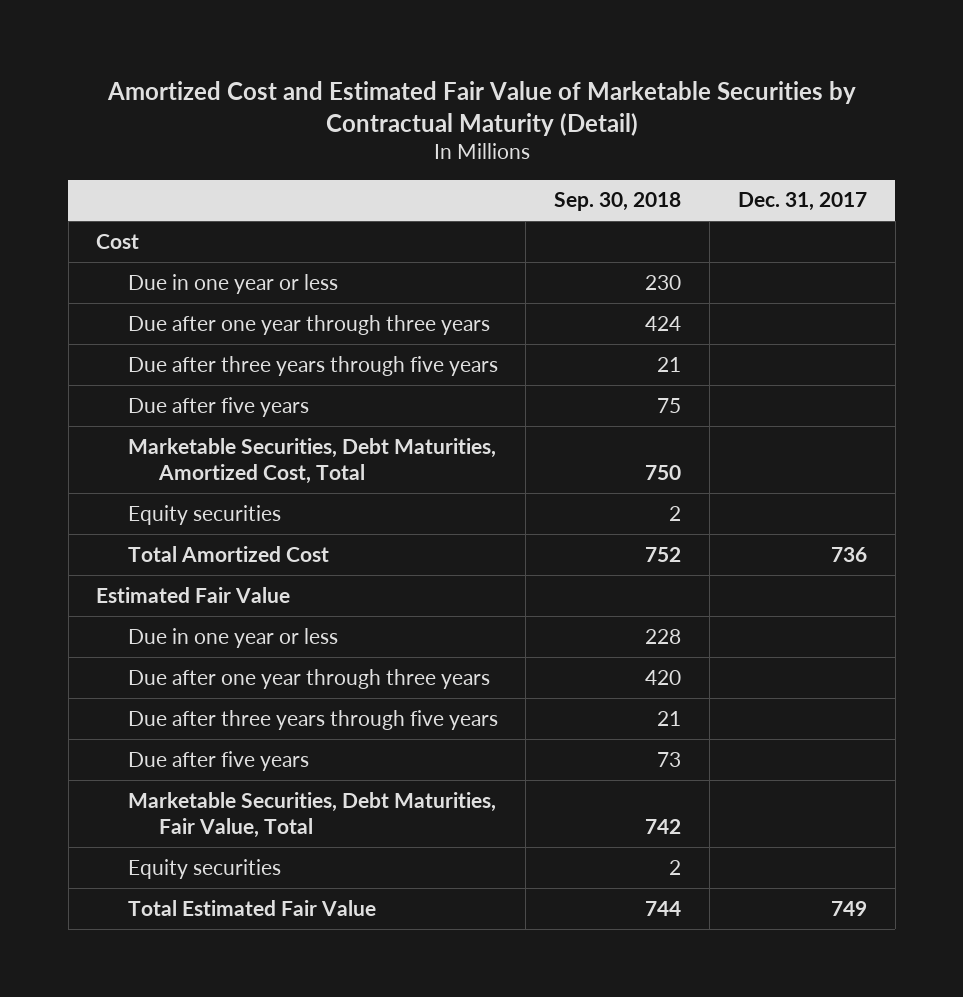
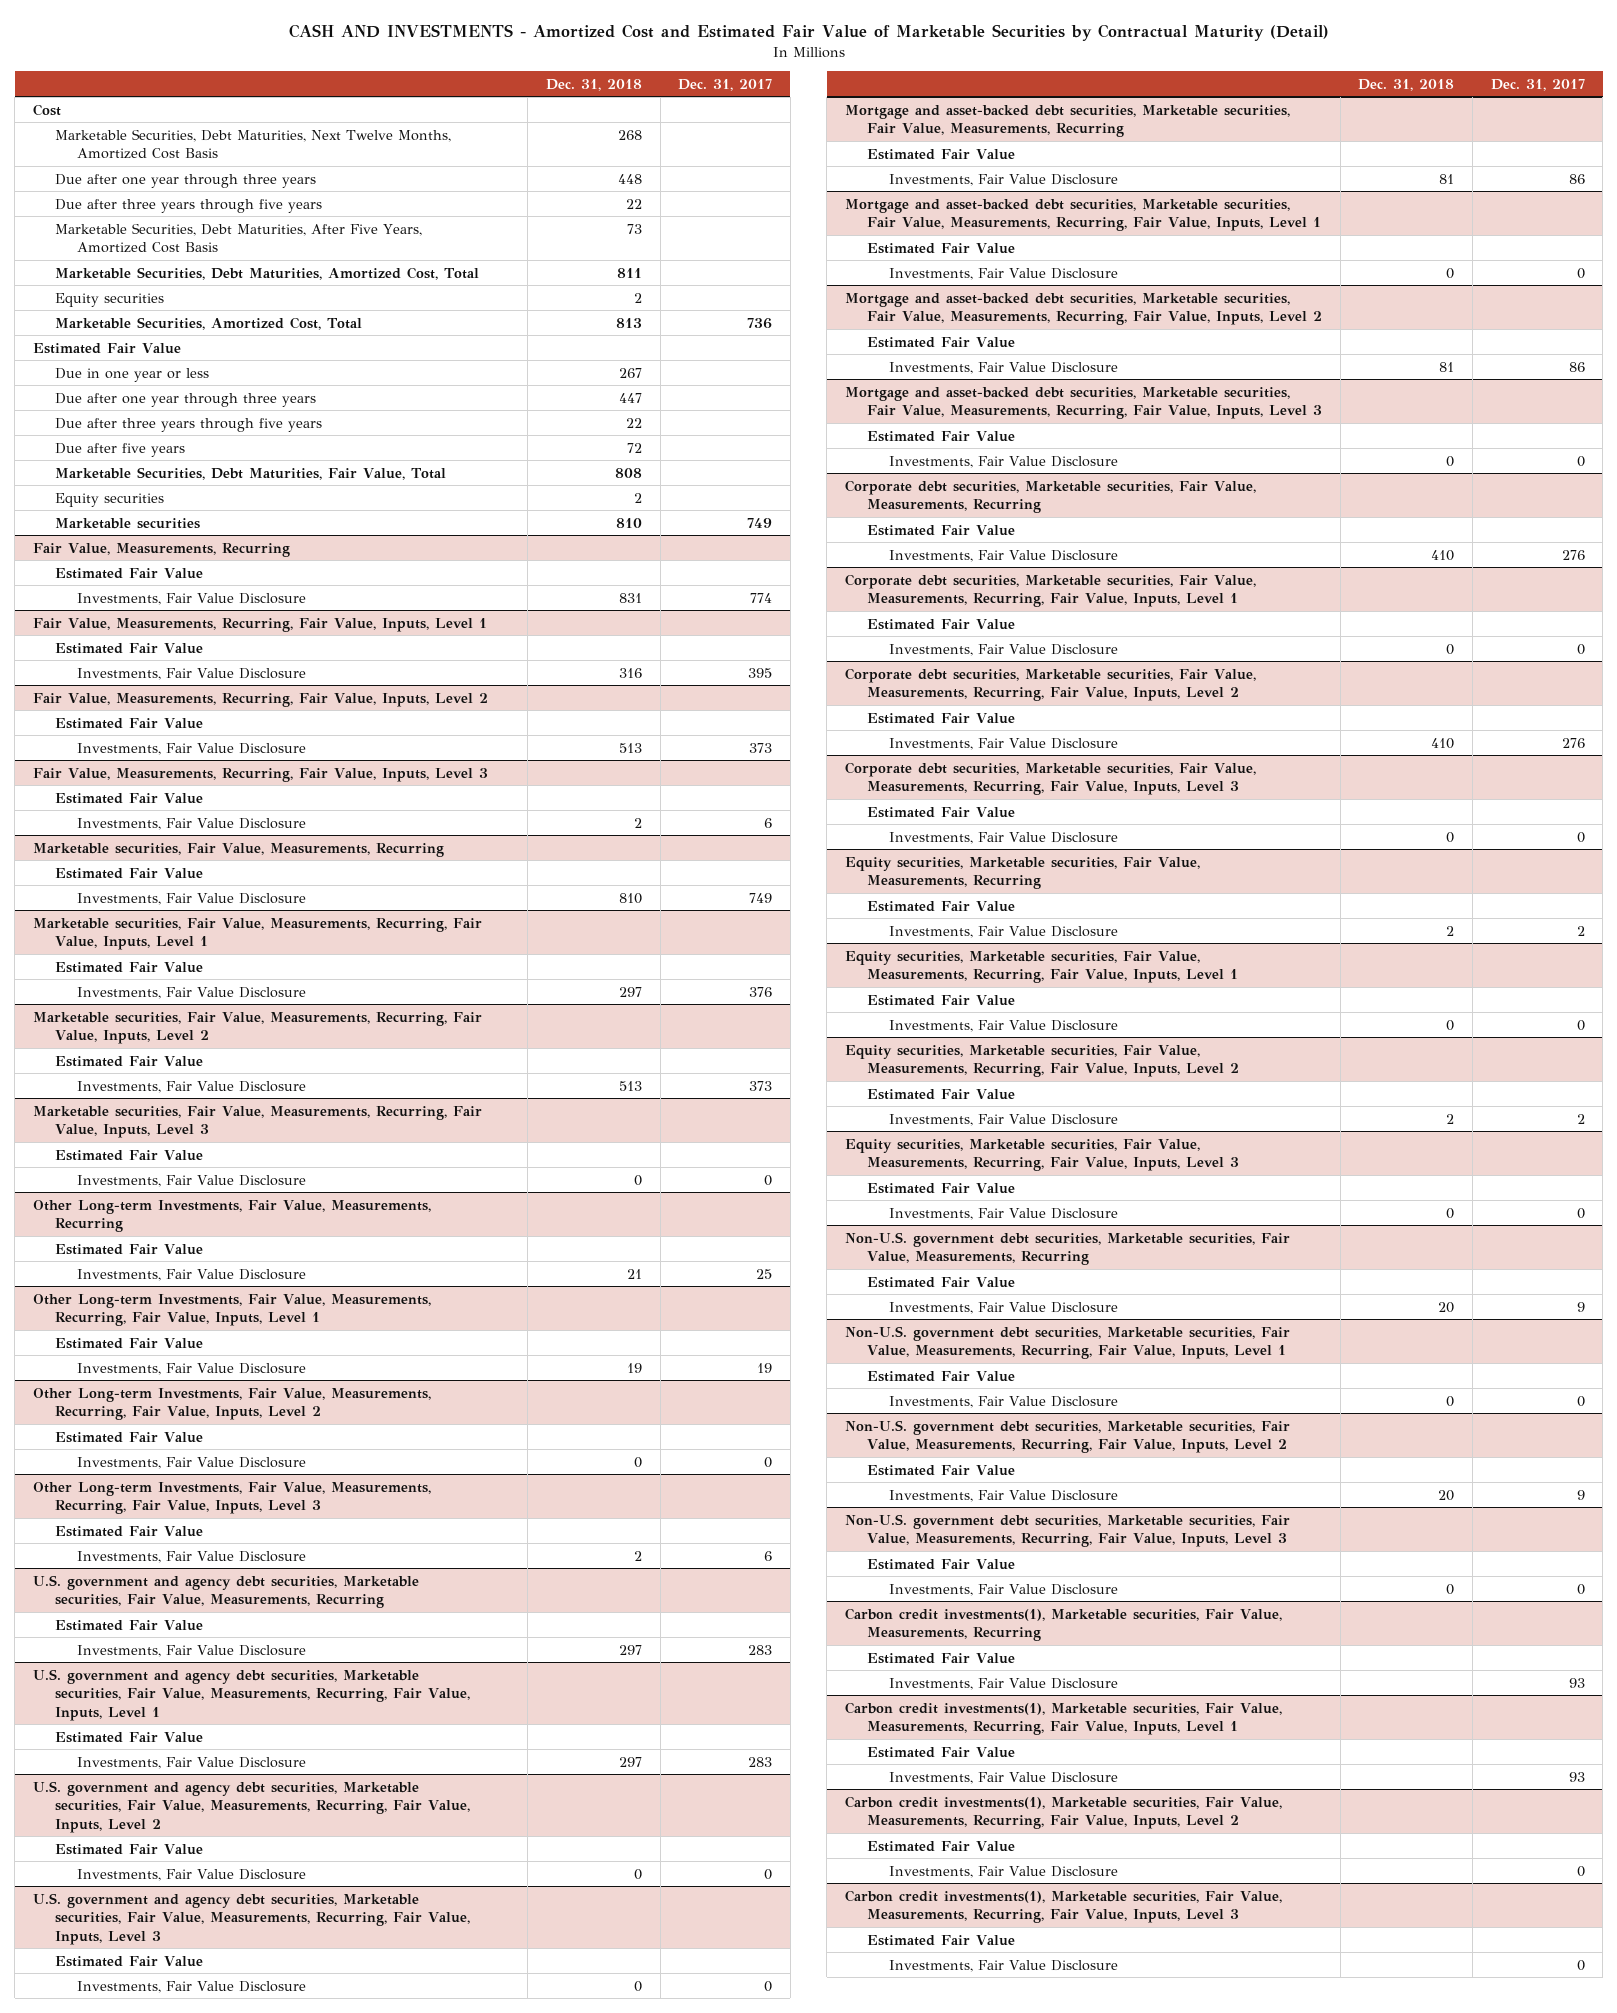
[106,80,856,136] Amortized Cost and Estimated Fair Value of Marketable Securities by Contractual Maturity (Detail) -> [288,24,1329,42] CASH AND INVESTMENTS - Amortized Cost and Estimated Fair Value of Marketable Securities by Contractual Maturity (Detail)
[554,192,682,212] Sep. 30, 2018 -> none
none -> [546,78,643,91] Dec. 31, 2018
[127,273,338,294] Due in one year or less -> [54,128,451,160] Marketable Securities, Debt Maturities, Next Twelve Months, Amortized Cost Basis
[127,396,309,417] Due after five years -> [54,222,422,254] Marketable Securities, Debt Maturities, After Five Years, Amortized Cost Basis
[127,545,329,562] Total Amortized Cost -> [54,316,362,330] Marketable Securities, Amortized Cost, Total
[127,899,376,916] Total Estimated Fair Value -> [54,517,200,529] Marketable securities
none -> [32,542,290,557] Fair Value, Measurements, Recurring
none -> [54,567,203,579] Estimated Fair Value
none -> [76,592,306,605] Investments, Fair Value Disclosure
none -> [32,617,487,632] Fair Value, Measurements, Recurring, Fair Value, Inputs, Level 1
none -> [54,642,203,654] Estimated Fair Value
none -> [76,667,306,680] Investments, Fair Value Disclosure
none -> [32,692,488,707] Fair Value, Measurements, Recurring, Fair Value, Inputs, Level 2
none -> [54,717,203,729] Estimated Fair Value
none -> [76,742,306,755] Investments, Fair Value Disclosure
none -> [32,767,488,782] Fair Value, Measurements, Recurring, Fair Value, Inputs, Level 3
none -> [54,792,203,804] Estimated Fair Value
none -> [76,817,306,830] Investments, Fair Value Disclosure
none -> [32,842,444,857] Marketable securities, Fair Value, Measurements, Recurring
none -> [54,867,203,879] Estimated Fair Value
none -> [76,892,306,905] Investments, Fair Value Disclosure
none -> [32,917,482,951] Marketable securities, Fair Value, Measurements, Recurring, Fair Value, Inputs, Level 1
none -> [54,961,203,973] Estimated Fair Value
none -> [76,986,306,999] Investments, Fair Value Disclosure
none -> [32,1011,482,1045] Marketable securities, Fair Value, Measurements, Recurring, Fair Value, Inputs, Level 2
none -> [54,1055,203,1067] Estimated Fair Value
none -> [76,1080,306,1093] Investments, Fair Value Disclosure
none -> [32,1105,482,1139] Marketable securities, Fair Value, Measurements, Recurring, Fair Value, Inputs, Level 3
none -> [54,1149,203,1161] Estimated Fair Value
none -> [76,1174,306,1187] Investments, Fair Value Disclosure
none -> [32,1199,431,1233] Other Long-term Investments, Fair Value, Measurements, Recurring
none -> [54,1243,203,1255] Estimated Fair Value
none -> [76,1268,306,1281] Investments, Fair Value Disclosure
none -> [32,1293,431,1327] Other Long-term Investments, Fair Value, Measurements, Recurring, Fair Value, Inputs, Level 1
none -> [54,1337,203,1349] Estimated Fair Value
none -> [76,1362,306,1375] Investments, Fair Value Disclosure
none -> [32,1387,431,1421] Other Long-term Investments, Fair Value, Measurements, Recurring, Fair Value, Inputs, Level 2
none -> [54,1431,203,1443] Estimated Fair Value
none -> [76,1456,306,1469] Investments, Fair Value Disclosure
none -> [32,1481,431,1515] Other Long-term Investments, Fair Value, Measurements, Recurring, Fair Value, Inputs, Level 3
none -> [54,1525,203,1537] Estimated Fair Value
none -> [76,1550,306,1563] Investments, Fair Value Disclosure
none -> [32,1574,419,1609] U.S. government and agency debt securities, Marketable securities, Fair Value, Measurements, Recurring
none -> [54,1619,203,1631] Estimated Fair Value
none -> [76,1644,306,1657] Investments, Fair Value Disclosure
none -> [32,1668,470,1721] U.S. government and agency debt securities, Marketable securities, Fair Value, Measurements, Recurring, Fair Value, Inputs, Level 1
none -> [54,1731,203,1743] Estimated Fair Value
none -> [76,1756,306,1769] Investments, Fair Value Disclosure
none -> [32,1780,470,1833] U.S. government and agency debt securities, Marketable securities, Fair Value, Measurements, Recurring, Fair Value, Inputs, Level 2
none -> [54,1843,203,1855] Estimated Fair Value
none -> [76,1868,306,1881] Investments, Fair Value Disclosure
none -> [32,1892,470,1945] U.S. government and agency debt securities, Marketable securities, Fair Value, Measurements, Recurring, Fair Value, Inputs, Level 3
none -> [54,1955,203,1967] Estimated Fair Value
none -> [76,1980,306,1993] Investments, Fair Value Disclosure
none -> [844,104,1290,138] Mortgage and asset-backed debt securities, Marketable securities, Fair Value, Measurements, Recurring
none -> [867,148,1016,160] Estimated Fair Value
none -> [889,173,1119,186] Investments, Fair Value Disclosure
none -> [844,198,1322,232] Mortgage and asset-backed debt securities, Marketable securities, Fair Value, Measurements, Recurring, Fair Value, Inputs, Level 1
none -> [867,242,1016,254] Estimated Fair Value
none -> [889,267,1119,280] Investments, Fair Value Disclosure
none -> [844,292,1323,326] Mortgage and asset-backed debt securities, Marketable securities, Fair Value, Measurements, Recurring, Fair Value, Inputs, Level 2
none -> [867,336,1016,348] Estimated Fair Value
none -> [889,361,1119,374] Investments, Fair Value Disclosure
none -> [844,386,1323,420] Mortgage and asset-backed debt securities, Marketable securities, Fair Value, Measurements, Recurring, Fair Value, Inputs, Level 3
none -> [867,430,1016,442] Estimated Fair Value
none -> [889,455,1119,468] Investments, Fair Value Disclosure
none -> [844,479,1256,514] Corporate debt securities, Marketable securities, Fair Value, Measurements, Recurring
none -> [867,524,1016,536] Estimated Fair Value
none -> [889,549,1119,562] Investments, Fair Value Disclosure
none -> [844,573,1256,608] Corporate debt securities, Marketable securities, Fair Value, Measurements, Recurring, Fair Value, Inputs, Level 1
none -> [867,618,1016,630] Estimated Fair Value
none -> [889,643,1119,656] Investments, Fair Value Disclosure
none -> [844,667,1256,702] Corporate debt securities, Marketable securities, Fair Value, Measurements, Recurring, Fair Value, Inputs, Level 2
none -> [867,712,1016,724] Estimated Fair Value
none -> [889,737,1119,750] Investments, Fair Value Disclosure
none -> [844,761,1256,796] Corporate debt securities, Marketable securities, Fair Value, Measurements, Recurring, Fair Value, Inputs, Level 3
none -> [867,806,1016,818] Estimated Fair Value
none -> [889,831,1119,844] Investments, Fair Value Disclosure
none -> [844,856,1200,890] Equity securities, Marketable securities, Fair Value, Measurements, Recurring
none -> [867,900,1016,912] Estimated Fair Value
none -> [889,925,1119,938] Investments, Fair Value Disclosure
none -> [844,950,1239,984] Equity securities, Marketable securities, Fair Value, Measurements, Recurring, Fair Value, Inputs, Level 1
none -> [867,994,1016,1006] Estimated Fair Value
none -> [889,1019,1119,1032] Investments, Fair Value Disclosure
none -> [844,1044,1240,1078] Equity securities, Marketable securities, Fair Value, Measurements, Recurring, Fair Value, Inputs, Level 2
none -> [867,1088,1016,1100] Estimated Fair Value
none -> [889,1113,1119,1126] Investments, Fair Value Disclosure
none -> [844,1138,1240,1172] Equity securities, Marketable securities, Fair Value, Measurements, Recurring, Fair Value, Inputs, Level 3
none -> [867,1182,1016,1194] Estimated Fair Value
none -> [889,1207,1119,1220] Investments, Fair Value Disclosure
none -> [844,1231,1290,1266] Non-U.S. government debt securities, Marketable securities, Fair Value, Measurements, Recurring
none -> [867,1276,1016,1288] Estimated Fair Value
none -> [889,1301,1119,1314] Investments, Fair Value Disclosure
none -> [844,1325,1290,1360] Non-U.S. government debt securities, Marketable securities, Fair Value, Measurements, Recurring, Fair Value, Inputs, Level 1
none -> [867,1370,1016,1382] Estimated Fair Value
none -> [889,1395,1119,1408] Investments, Fair Value Disclosure
none -> [844,1419,1290,1454] Non-U.S. government debt securities, Marketable securities, Fair Value, Measurements, Recurring, Fair Value, Inputs, Level 2
none -> [867,1464,1016,1476] Estimated Fair Value
none -> [889,1489,1119,1502] Investments, Fair Value Disclosure
none -> [844,1513,1290,1548] Non-U.S. government debt securities, Marketable securities, Fair Value, Measurements, Recurring, Fair Value, Inputs, Level 3
none -> [867,1558,1016,1570] Estimated Fair Value
none -> [889,1583,1119,1596] Investments, Fair Value Disclosure
none -> [844,1607,1282,1642] Carbon credit investments(1), Marketable securities, Fair Value, Measurements, Recurring
none -> [867,1652,1016,1664] Estimated Fair Value
none -> [889,1677,1119,1690] Investments, Fair Value Disclosure
none -> [844,1701,1282,1736] Carbon credit investments(1), Marketable securities, Fair Value, Measurements, Recurring, Fair Value, Inputs, Level 1
none -> [867,1746,1016,1758] Estimated Fair Value
none -> [889,1771,1119,1784] Investments, Fair Value Disclosure
none -> [844,1795,1282,1830] Carbon credit investments(1), Marketable securities, Fair Value, Measurements, Recurring, Fair Value, Inputs, Level 2
none -> [867,1840,1016,1852] Estimated Fair Value
none -> [889,1865,1119,1878] Investments, Fair Value Disclosure
none -> [844,1889,1282,1924] Carbon credit investments(1), Marketable securities, Fair Value, Measurements, Recurring, Fair Value, Inputs, Level 3
none -> [867,1934,1016,1946] Estimated Fair Value
none -> [889,1959,1119,1972] Investments, Fair Value Disclosure

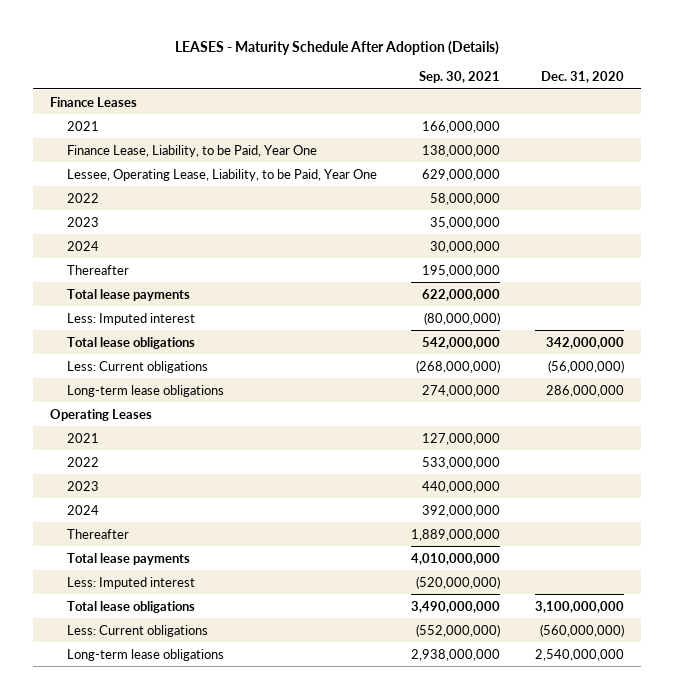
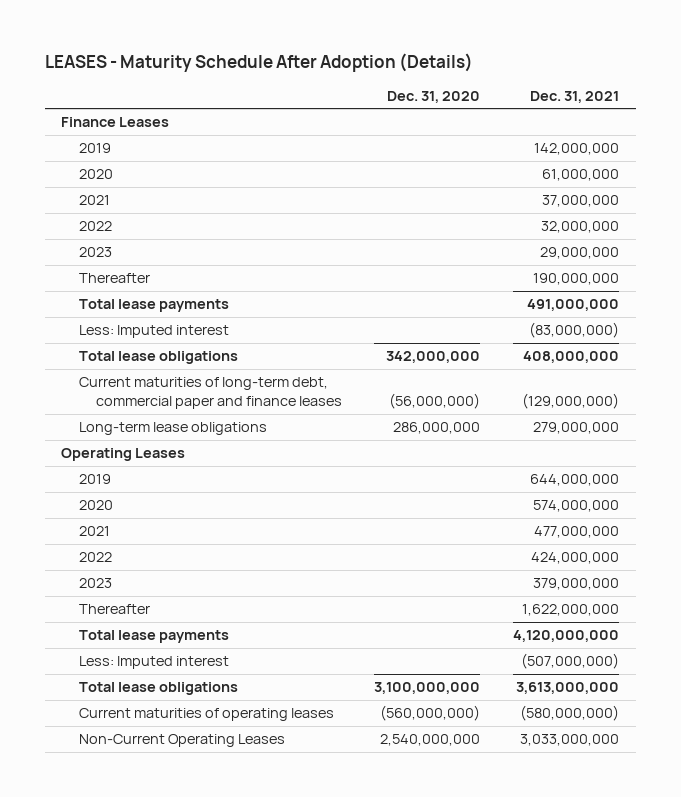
[419,70,501,83] Sep. 30, 2021 -> none
none -> [530,90,620,103] Dec. 31, 2021
none -> [78,143,111,154] 2019
none -> [78,169,113,180] 2020
[66,144,317,157] Finance Lease, Liability, to be Paid, Year One -> none
[66,168,377,181] Lessee, Operating Lease, Liability, to be Paid, Year One -> none
[66,240,99,251] 2024 -> none
[66,360,208,373] Less: Current obligations -> [78,377,342,410] Current maturities of long-term debt, commercial paper and finance leases
none -> [78,474,111,485] 2019
none -> [78,500,113,511] 2020
[66,504,99,515] 2024 -> none
[66,624,208,637] Less: Current obligations -> [78,708,334,722] Current maturities of operating leases
[66,648,224,661] Long-term lease obligations -> [78,734,285,748] Non-Current Operating Leases

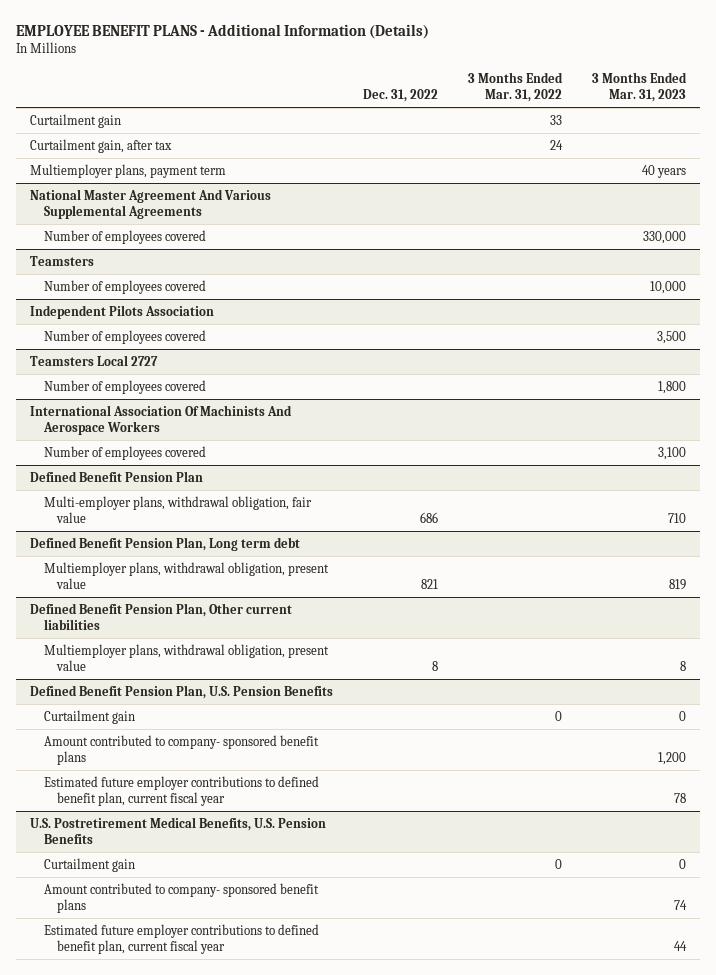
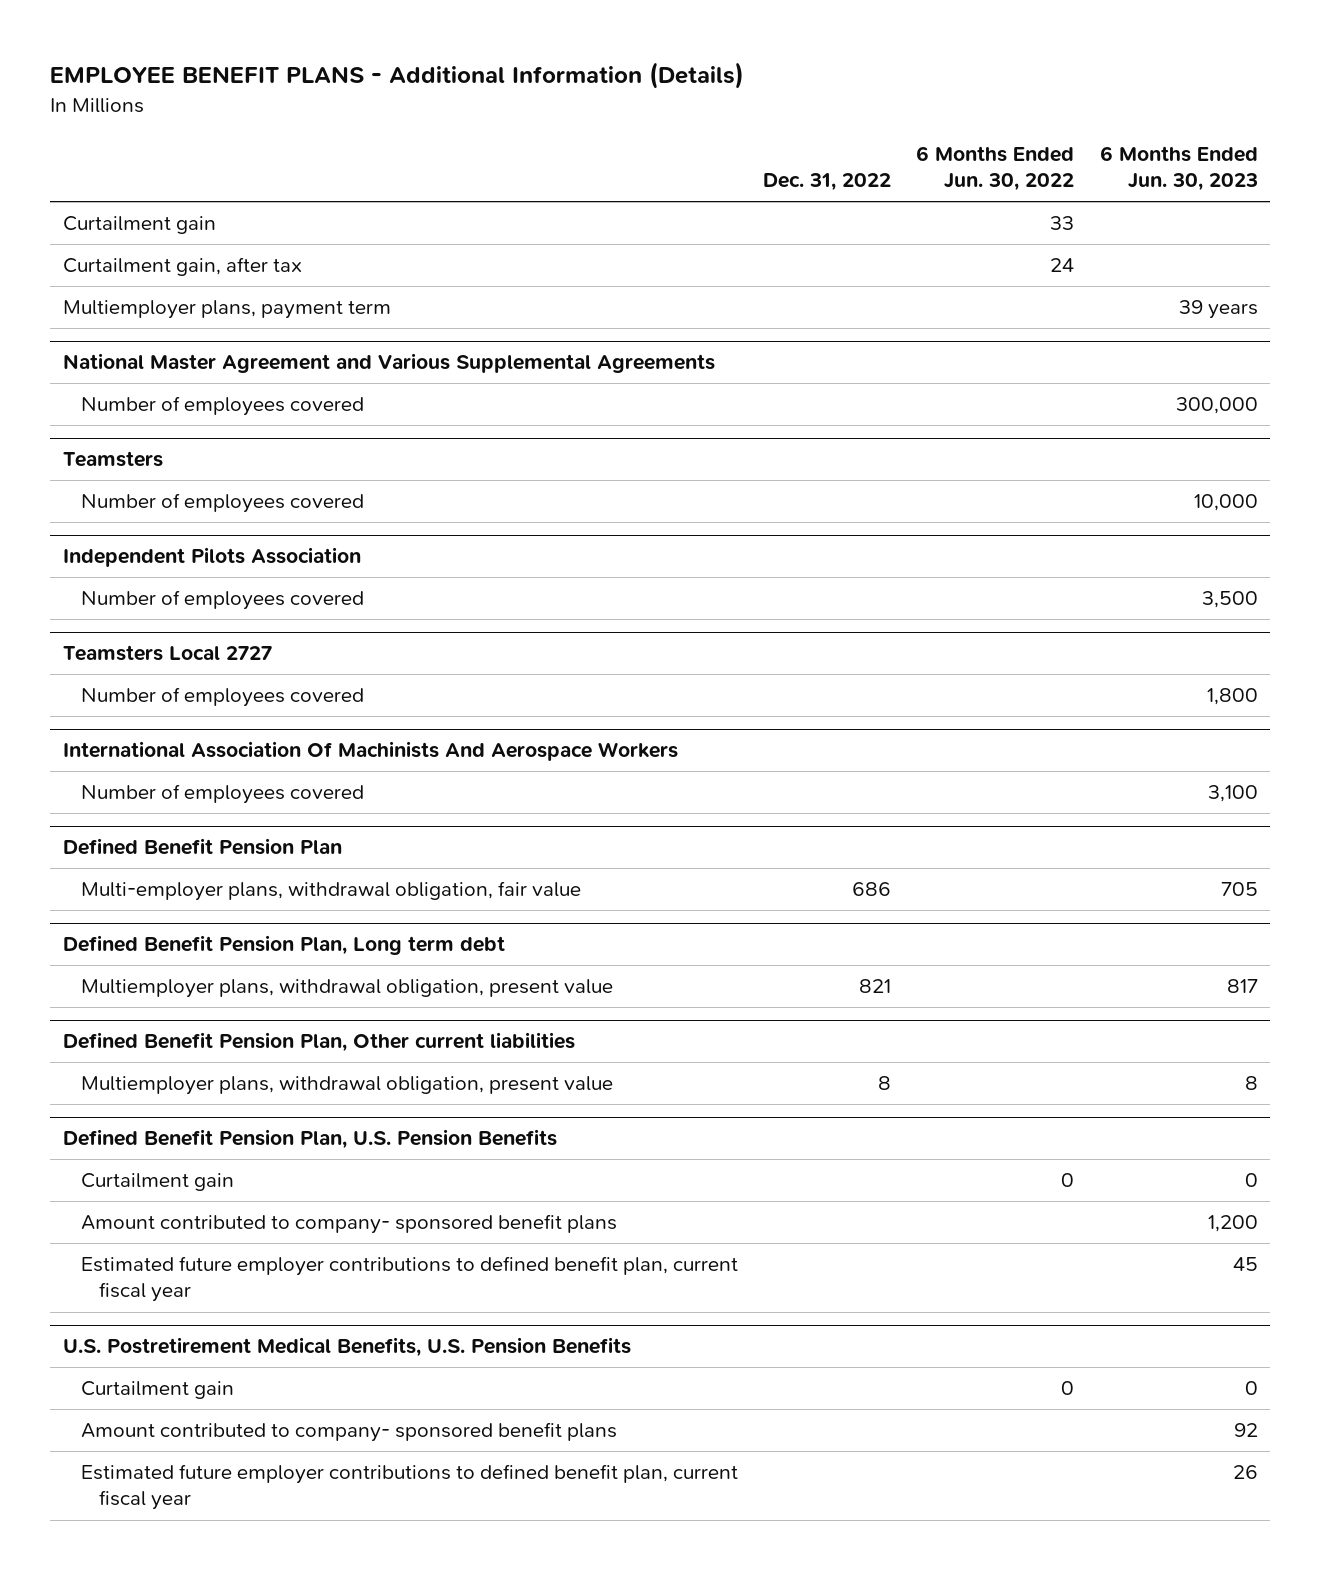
[467,72,563,103] 3 Months Ended Mar. 31, 2022 -> none
[591,72,687,103] 3 Months Ended Mar. 31, 2023 -> none
none -> [916,146,1075,192] 6 Months Ended Jun. 30, 2022
none -> [1099,146,1258,192] 6 Months Ended Jun. 30, 2023
[30,188,272,220] National Master Agreement And Various Supplemental Agreements -> [63,353,716,374] National Master Agreement and Various Supplemental Agreements

